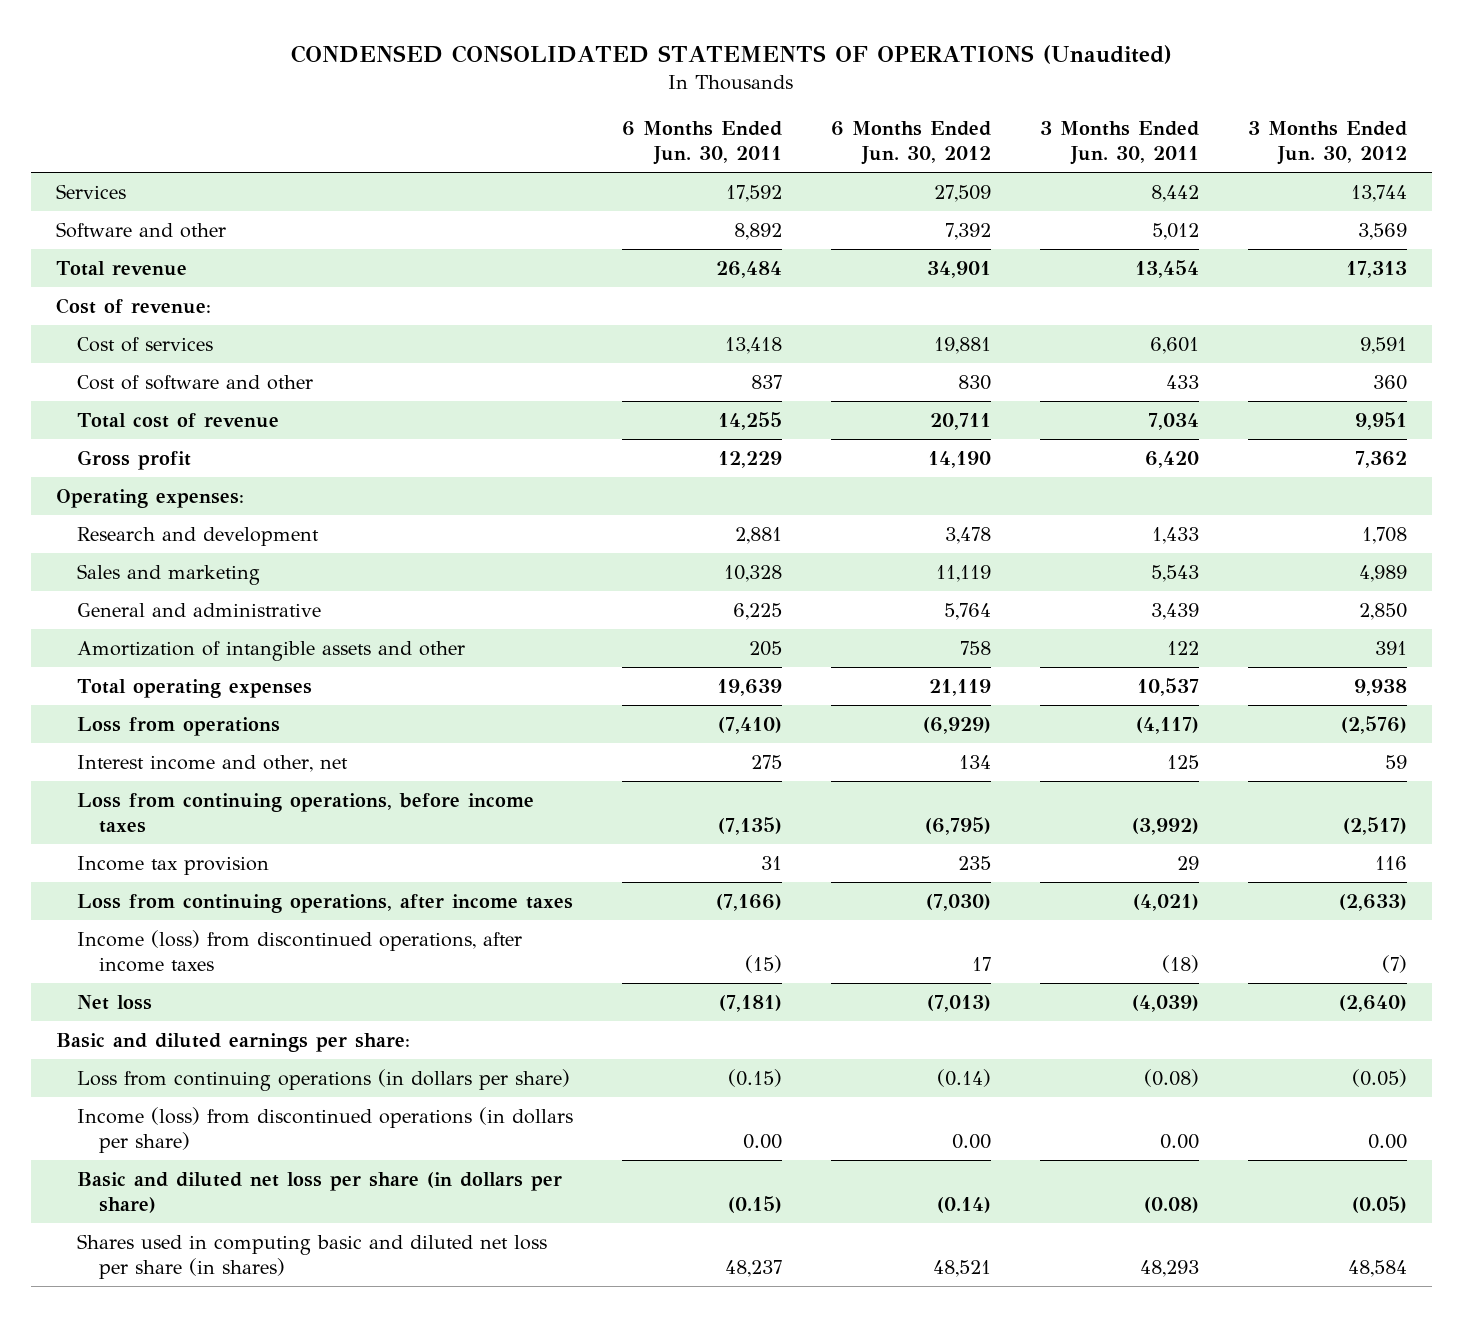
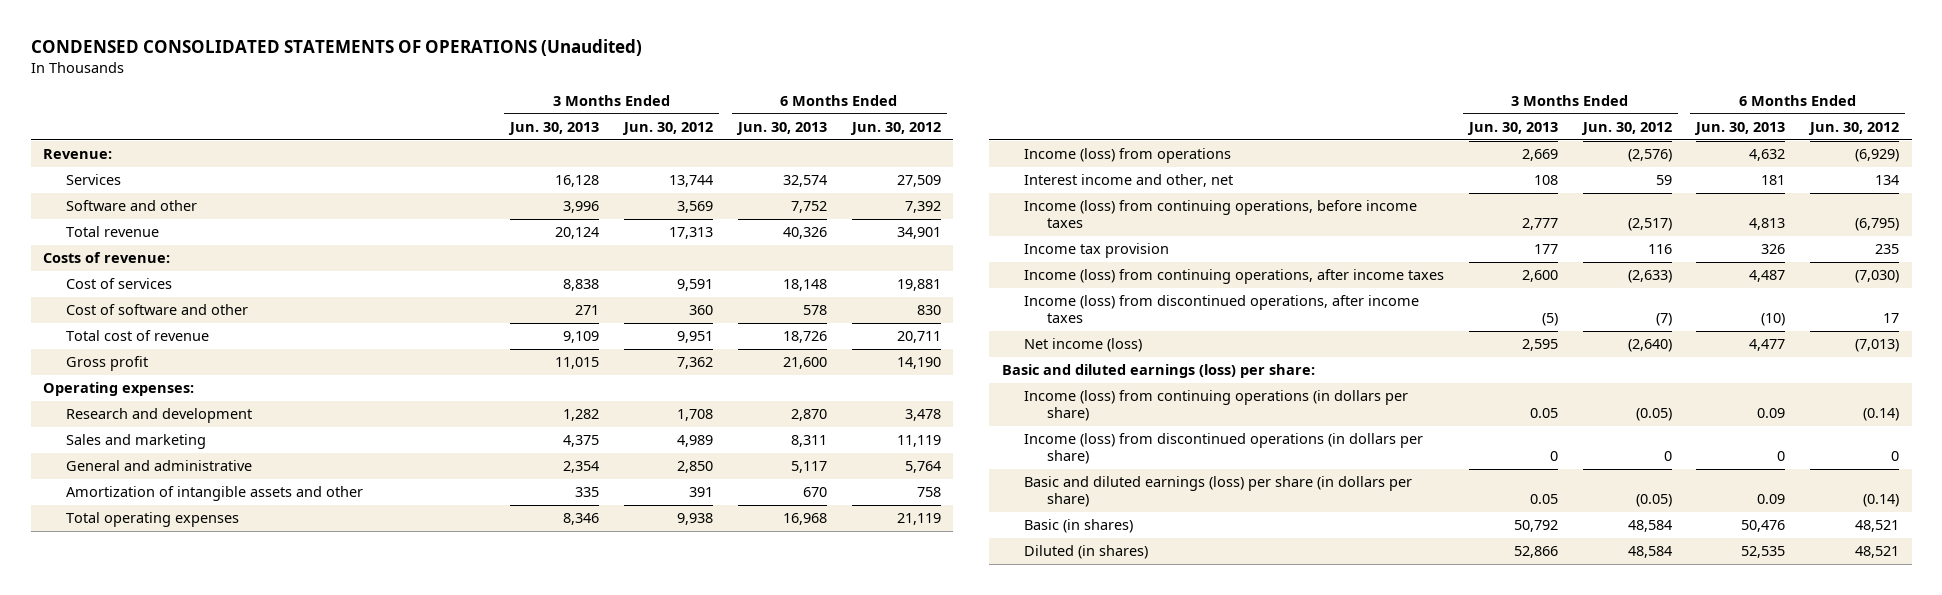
[622,120,783,166] 6 Months Ended Jun. 30, 2011 -> none
[1040,120,1200,166] 3 Months Ended Jun. 30, 2011 -> none
none -> [508,122,600,136] Jun. 30, 2013
none -> [735,122,827,136] Jun. 30, 2013
none -> [43,149,113,160] Revenue:
[55,297,211,314] Cost of revenue: -> [43,252,171,264] Costs of revenue:
[77,716,281,736] Loss from operations -> [1024,148,1232,164] Income (loss) from operations
[77,792,535,834] Loss from continuing operations, before income taxes -> [1024,200,1418,229] Income (loss) from continuing operations, before income taxes
[77,893,574,913] Loss from continuing operations, after income taxes -> [1024,269,1445,285] Income (loss) from continuing operations, after income taxes
[77,994,153,1010] Net loss -> [1024,338,1143,353] Net income (loss)
[55,1032,410,1052] Basic and diluted earnings per share: -> [1001,364,1315,379] Basic and diluted earnings (loss) per share:
[77,1068,571,1091] Loss from continuing operations (in dollars per share) -> [1024,390,1409,422] Income (loss) from continuing operations (in dollars per share)
[952,1134,992,1150] 0.00 -> [1891,451,1900,462] 0
[1368,1134,1408,1150] 0.00 -> [1663,451,1672,462] 0
[77,1171,563,1214] Basic and diluted net loss per share (in dollars per share) -> [1024,476,1413,508] Basic and diluted earnings (loss) per share (in dollars per share)
none -> [1024,519,1134,534] Basic (in shares)
[77,1233,548,1280] Shares used in computing basic and diluted net loss per share (in shares) -> [1024,545,1149,560] Diluted (in shares)

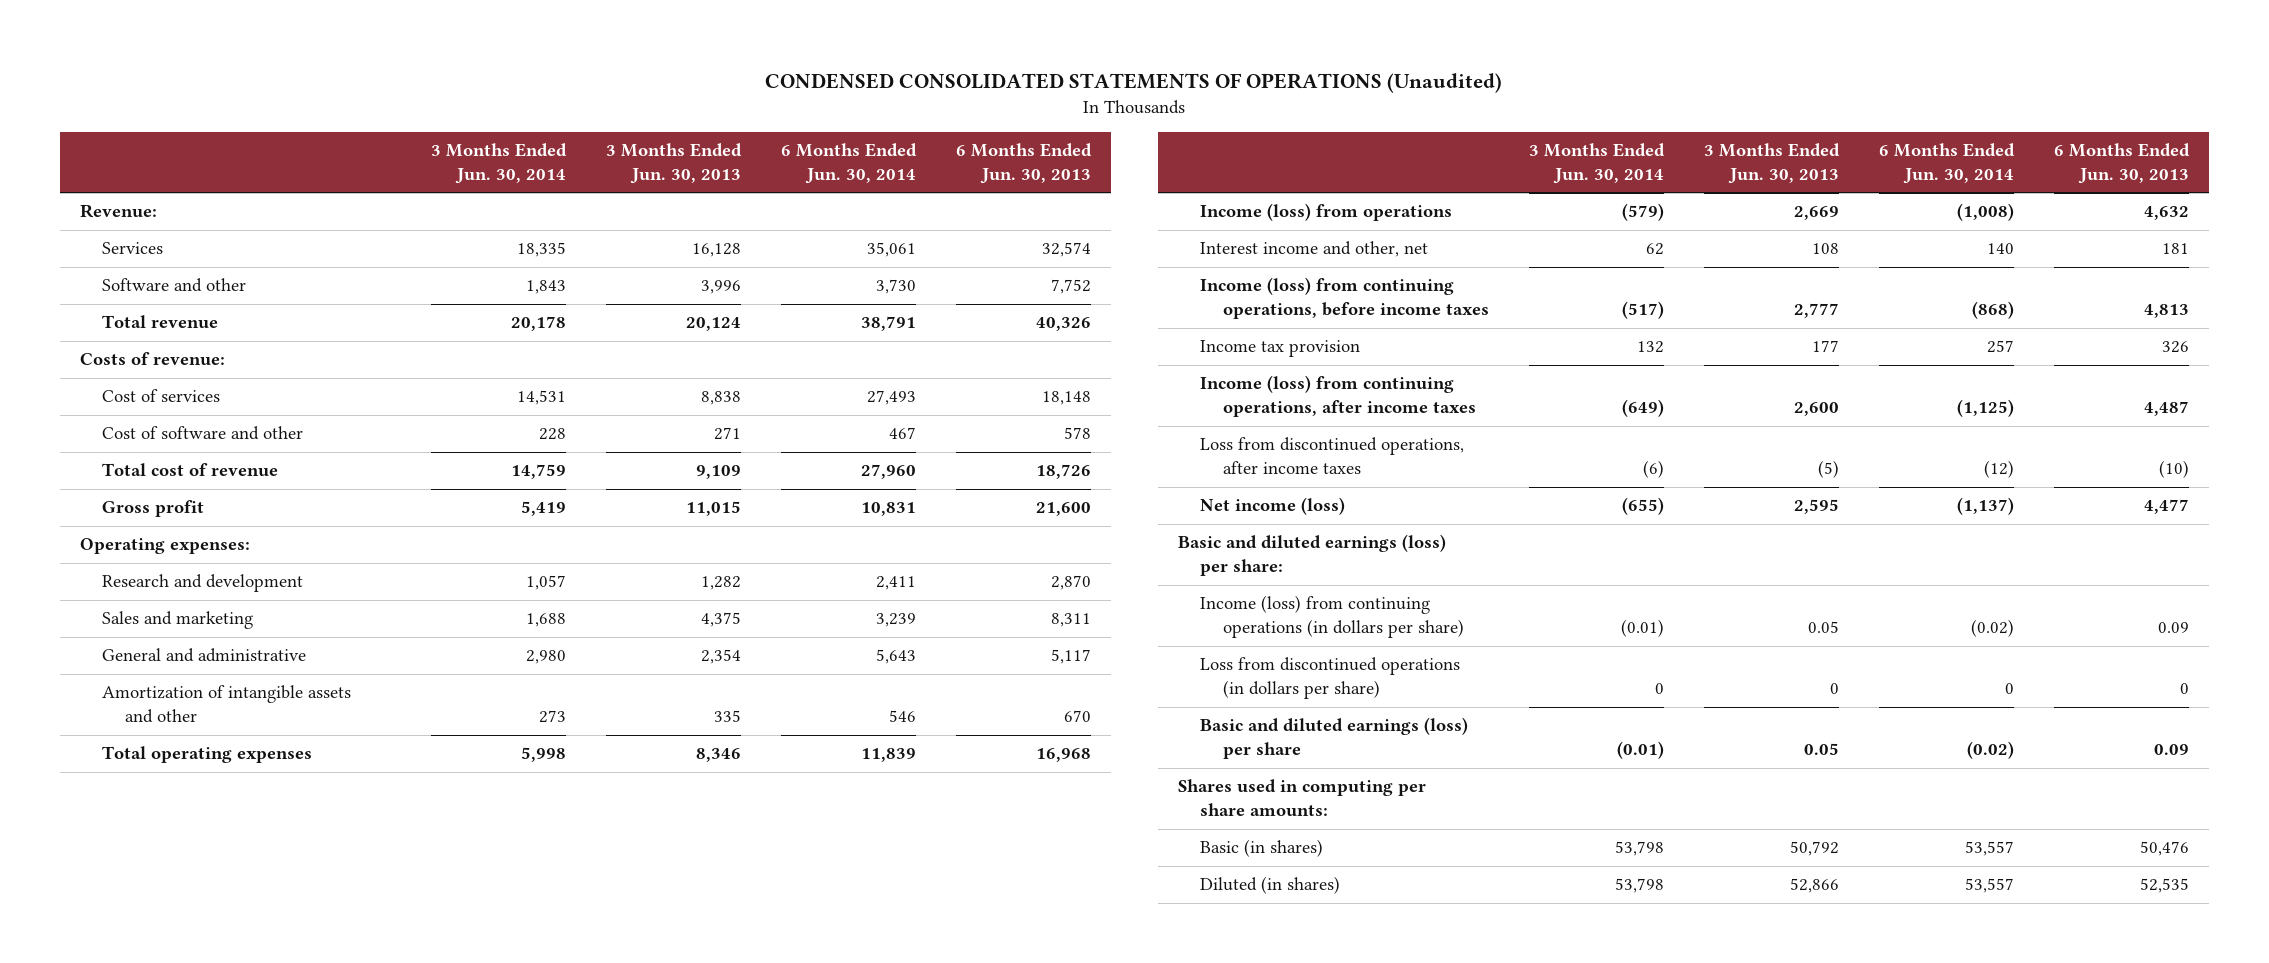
[622,122,714,136] Jun. 30, 2012 -> none
[849,122,941,136] Jun. 30, 2012 -> none
none -> [430,143,567,184] 3 Months Ended Jun. 30, 2014
none -> [781,143,918,184] 6 Months Ended Jun. 30, 2014
[1024,295,1420,324] Income (loss) from discontinued operations, after income taxes -> [1200,437,1465,475] Loss from discontinued operations, after income taxes
[1024,433,1424,465] Income (loss) from discontinued operations (in dollars per share) -> [1200,657,1461,700] Loss from discontinued operations (in dollars per share)
[1024,476,1413,508] Basic and diluted earnings (loss) per share (in dollars per share) -> [1200,717,1469,760] Basic and diluted earnings (loss) per share
none -> [1177,779,1426,818] Shares used in computing per share amounts:

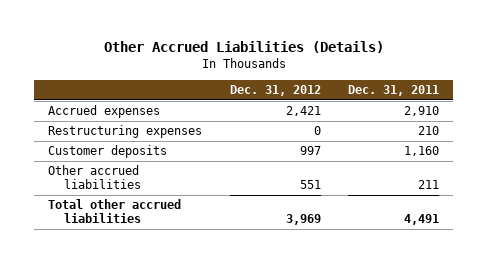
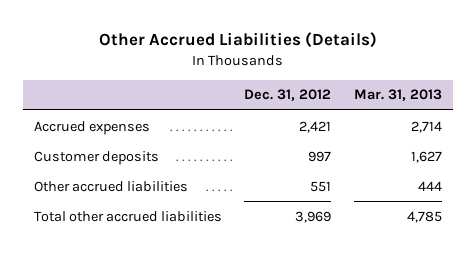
[348,84,440,96] Dec. 31, 2011 -> none
none -> [353,89,442,102] Mar. 31, 2013
[48,125,203,139] Restructuring expenses -> none

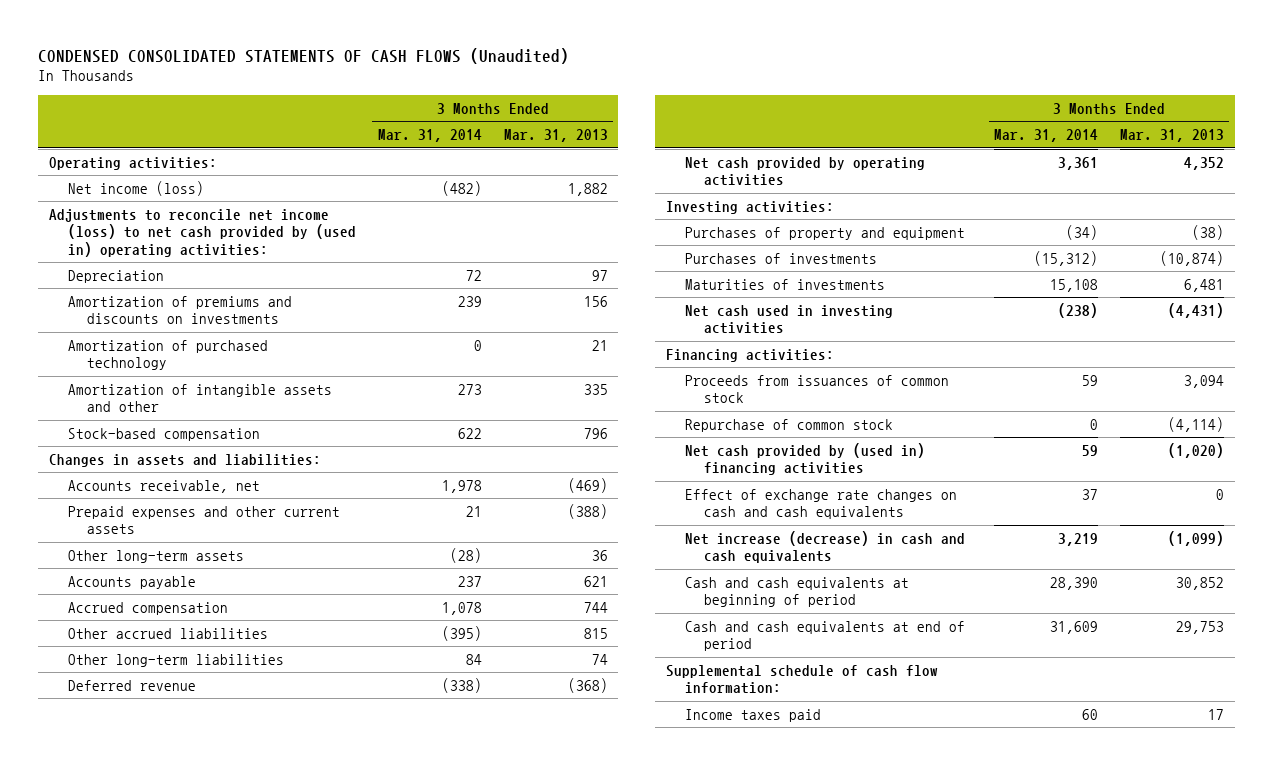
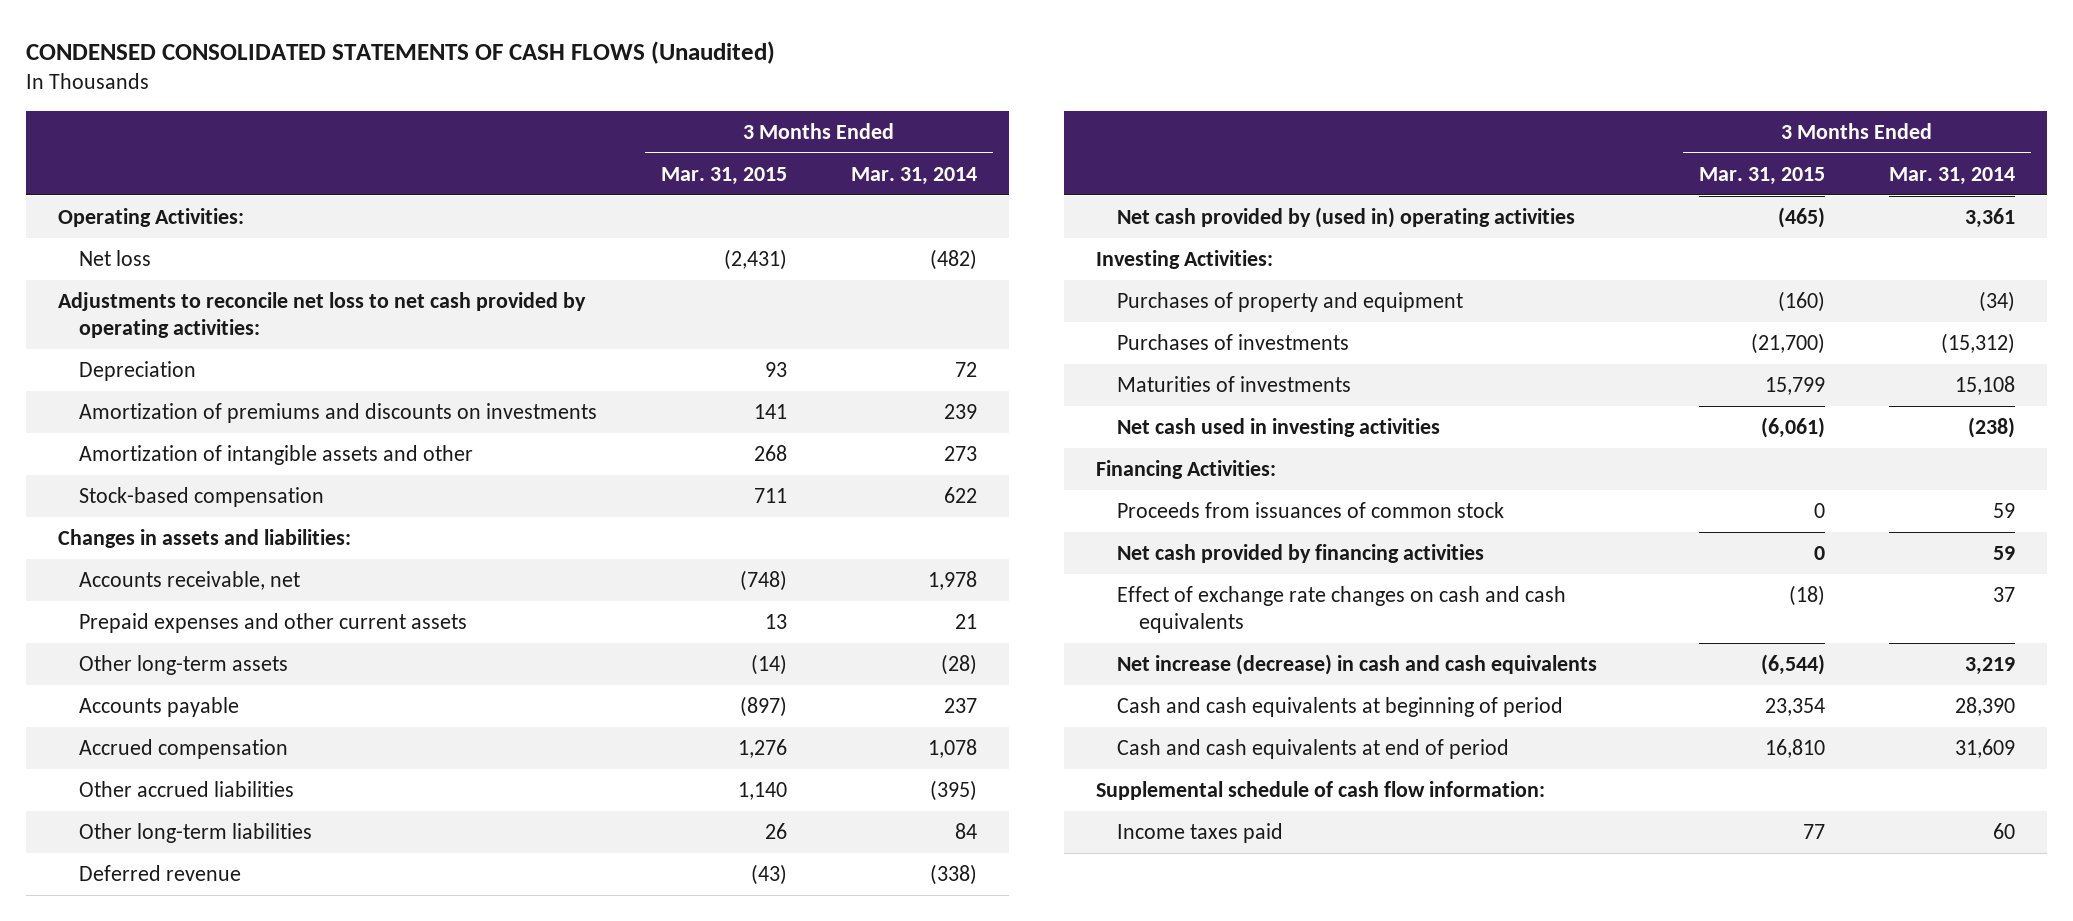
[503,129,608,143] Mar. 31, 2013 -> none
none -> [661,166,788,185] Mar. 31, 2015
[49,156,218,170] Operating activities: -> [57,208,244,228] Operating Activities:
[68,180,205,196] Net income (loss) -> [79,250,152,267] Net loss
[49,208,357,257] Adjustments to reconcile net income (loss) to net cash provided by (used in) operating activities: -> [57,292,586,338] Adjustments to reconcile net loss to net cash provided by operating activities:
[68,339,269,371] Amortization of purchased technology -> none
[684,156,925,187] Net cash provided by operating activities -> [1117,207,1576,229] Net cash provided by (used in) operating activities
[665,200,834,214] Investing activities: -> [1095,250,1273,270] Investing Activities:
[665,348,834,362] Financing activities: -> [1095,460,1276,480] Financing Activities:
[684,418,893,432] Repurchase of common stock -> none
[684,442,925,476] Net cash provided by (used in) financing activities -> [1117,544,1485,564] Net cash provided by financing activities

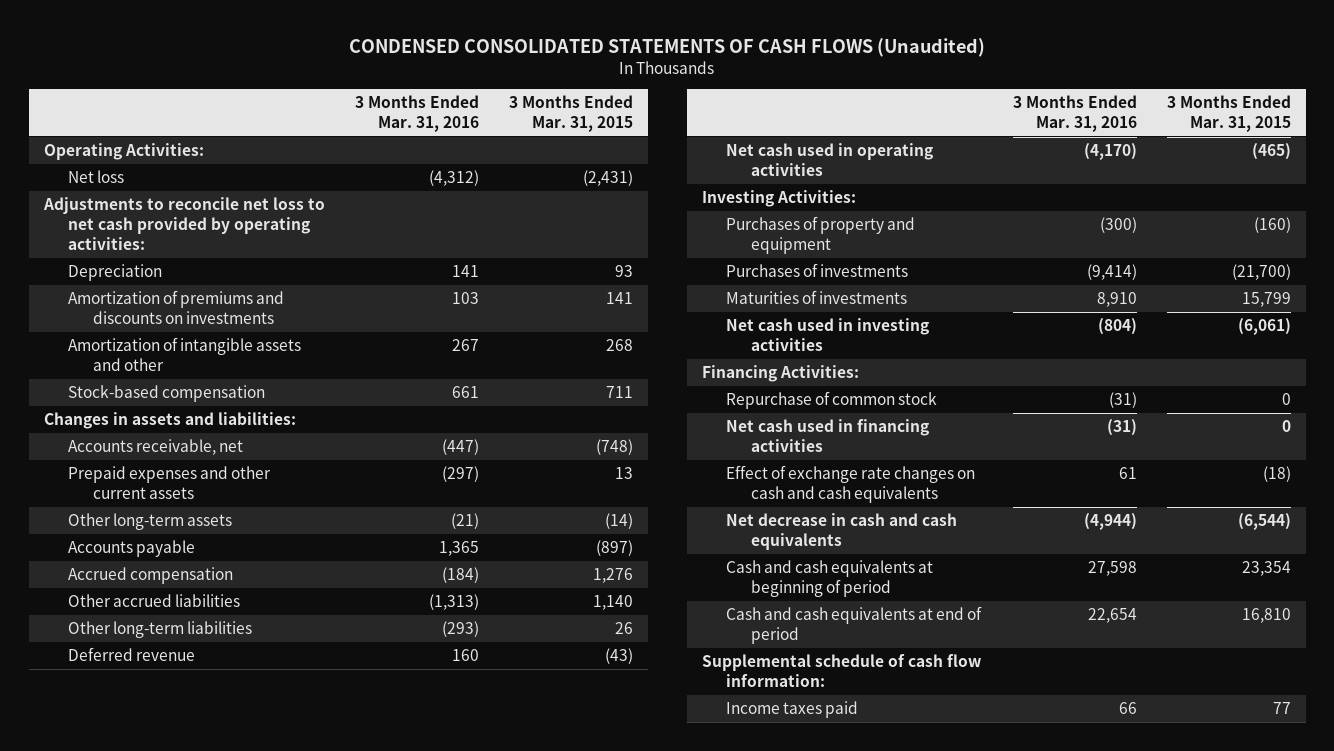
[851,166,978,185] Mar. 31, 2014 -> none
none -> [354,95,479,133] 3 Months Ended Mar. 31, 2016
[1117,207,1576,229] Net cash provided by (used in) operating activities -> [726,142,934,177] Net cash used in operating activities
[1117,502,1505,519] Proceeds from issuances of common stock -> none
none -> [726,390,938,409] Repurchase of common stock
[1117,544,1485,564] Net cash provided by financing activities -> [726,418,930,453] Net cash used in financing activities
[1117,654,1598,676] Net increase (decrease) in cash and cash equivalents -> [726,512,958,551] Net decrease in cash and cash equivalents

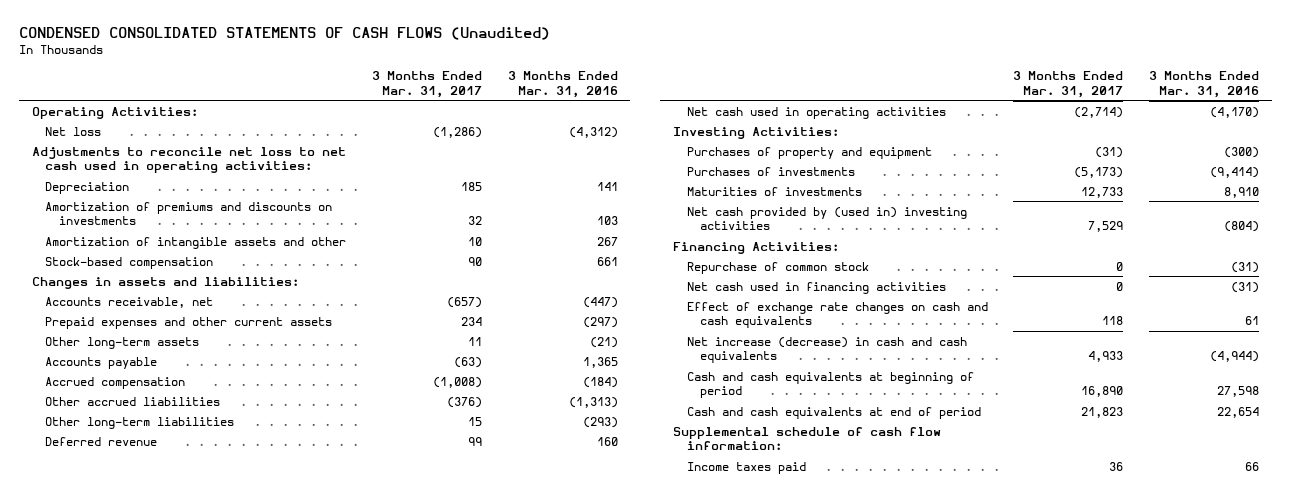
[508,95,633,133] 3 Months Ended Mar. 31, 2015 -> none
none -> [371,71,482,98] 3 Months Ended Mar. 31, 2017
[42,196,325,251] Adjustments to reconcile net loss to net cash provided by operating activities: -> [31,146,346,174] Adjustments to reconcile net loss to net cash used in operating activities:
[726,317,930,352] Net cash used in investing activities -> [686,206,967,231] Net cash provided by (used in) investing activities
[726,512,958,551] Net decrease in cash and cash equivalents -> [686,336,967,364] Net increase (decrease) in cash and cash equivalents

